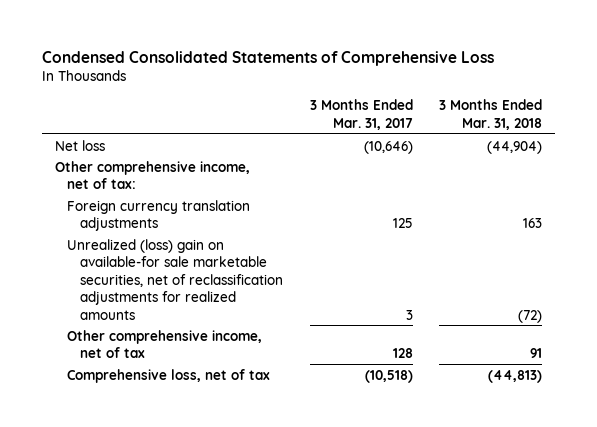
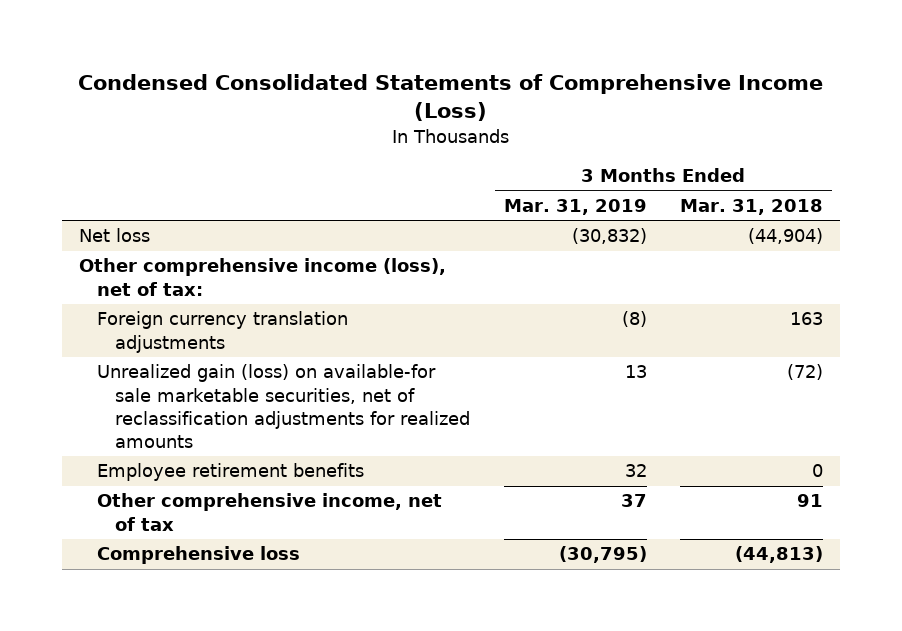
[41,50,494,66] Condensed Consolidated Statements of Comprehensive Loss -> [78,74,824,122] Condensed Consolidated Statements of Comprehensive Income (Loss)
[309,99,413,130] 3 Months Ended Mar. 31, 2017 -> none
none -> [503,198,647,215] Mar. 31, 2019
[54,160,250,190] Other comprehensive income, net of tax: -> [79,258,447,296] Other comprehensive income (loss), net of tax:
[67,238,284,320] Unrealized (loss) gain on available-for sale marketable securities, net of reclassification adjustments for realized amounts -> [96,364,470,449] Unrealized gain (loss) on available-for sale marketable securities, net of reclassification adjustments for realized amounts
none -> [96,463,364,482] Employee retirement benefits
[67,368,271,383] Comprehensive loss, net of tax -> [96,546,300,565] Comprehensive loss

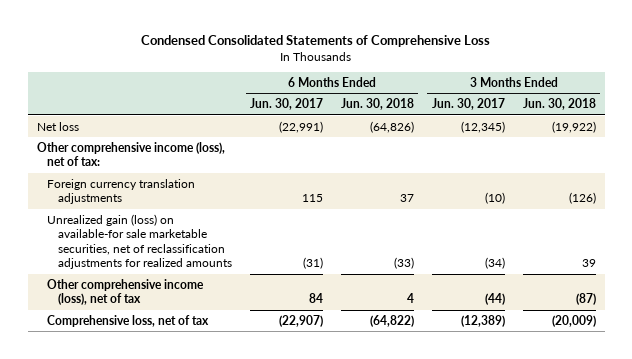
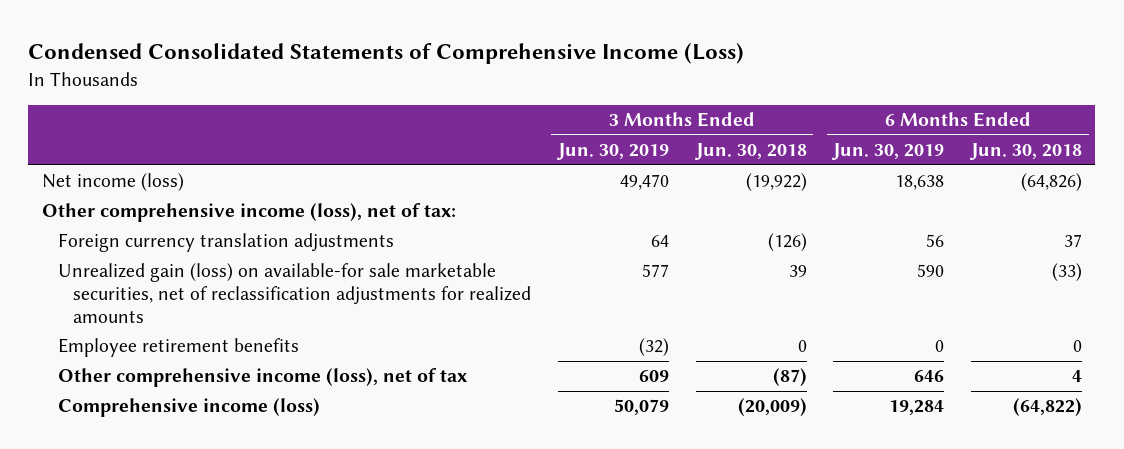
[141,35,491,48] Condensed Consolidated Statements of Comprehensive Loss -> [28,43,745,65] Condensed Consolidated Statements of Comprehensive Income (Loss)
[250,98,324,111] Jun. 30, 2017 -> none
[431,98,505,111] Jun. 30, 2017 -> none
none -> [557,143,670,161] Jun. 30, 2019
none -> [832,143,945,161] Jun. 30, 2019
[36,121,79,131] Net loss -> [41,173,184,192] Net income (loss)
none -> [57,338,299,358] Employee retirement benefits
[47,314,210,327] Comprehensive loss, net of tax -> [57,398,320,418] Comprehensive income (loss)

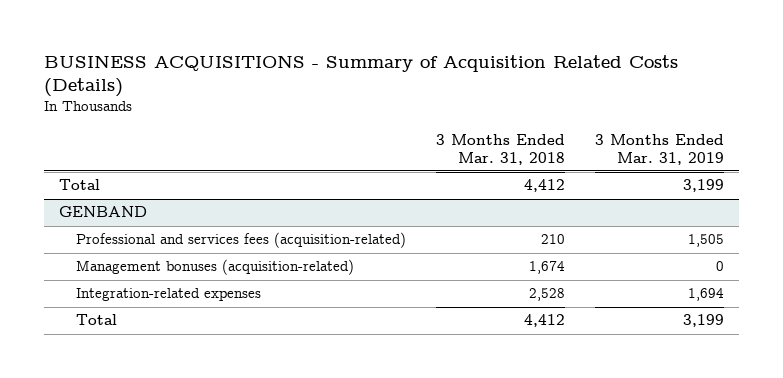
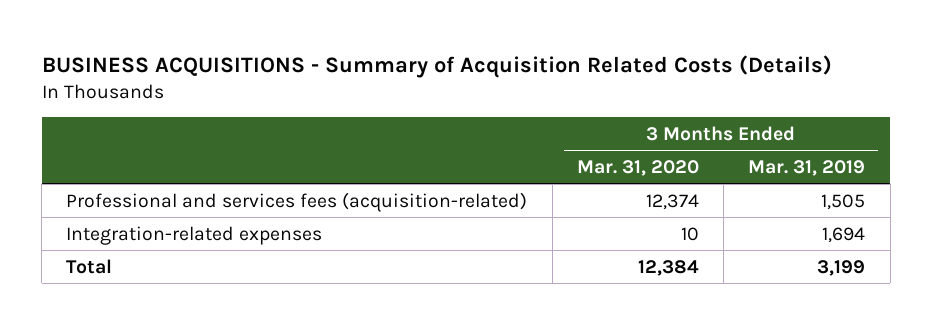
[436,133,566,165] 3 Months Ended Mar. 31, 2018 -> none
none -> [576,159,699,176] Mar. 31, 2020
[59,179,101,191] Total -> none
[59,206,148,218] GENBAND -> none
[76,259,355,276] Management bonuses (acquisition-related) -> none

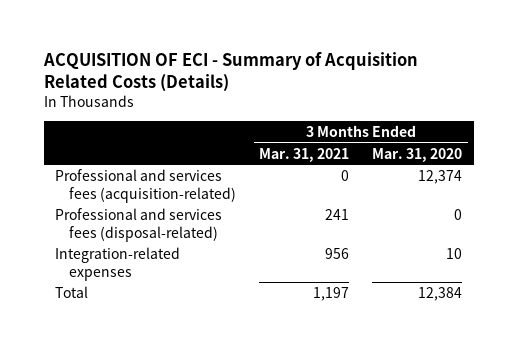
[41,54,832,78] BUSINESS ACQUISITIONS - Summary of Acquisition Related Costs (Details) -> [42,52,418,93] ACQUISITION OF ECI - Summary of Acquisition Related Costs (Details)
[748,159,866,176] Mar. 31, 2019 -> none
none -> [259,147,350,162] Mar. 31, 2021
none -> [55,207,223,242] Professional and services fees (disposal-related)

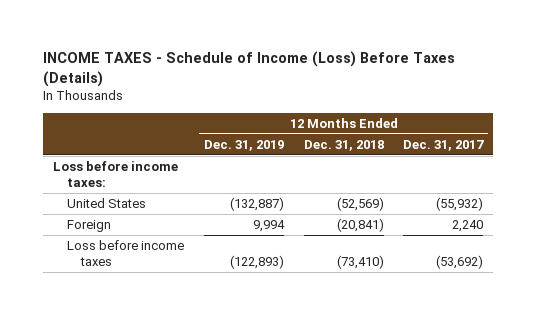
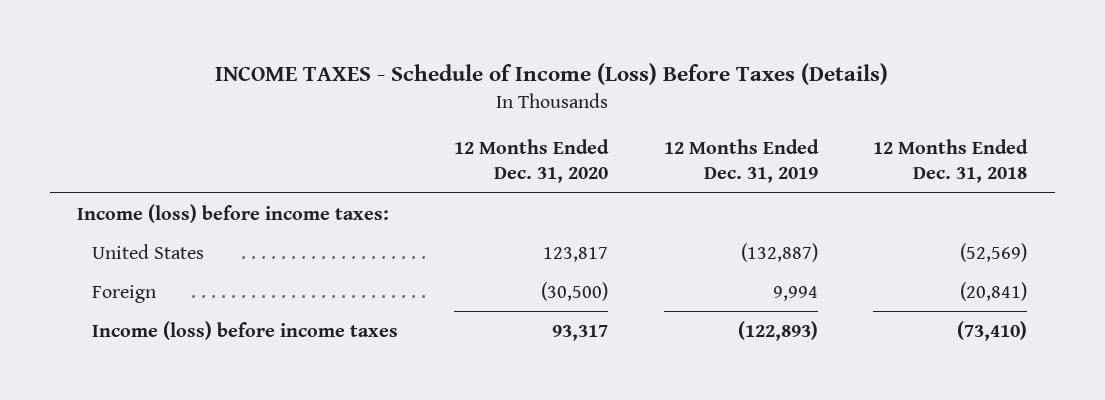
[403,139,485,151] Dec. 31, 2017 -> none
none -> [454,138,610,184] 12 Months Ended Dec. 31, 2020
[52,160,178,188] Loss before income taxes: -> [77,203,390,223] Income (loss) before income taxes:
[67,239,185,267] Loss before income taxes -> [92,320,399,340] Income (loss) before income taxes

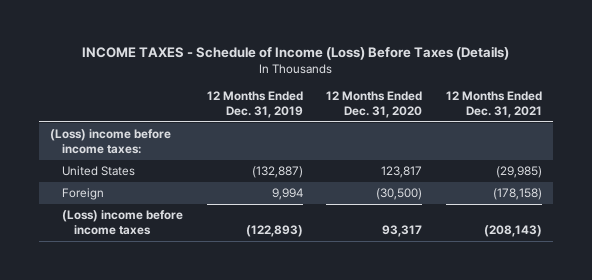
[873,138,1029,184] 12 Months Ended Dec. 31, 2018 -> none
none -> [445,91,542,118] 12 Months Ended Dec. 31, 2021
[77,203,390,223] Income (loss) before income taxes: -> [50,129,172,155] (Loss) income before income taxes:
[92,320,399,340] Income (loss) before income taxes -> [62,210,184,236] (Loss) income before income taxes

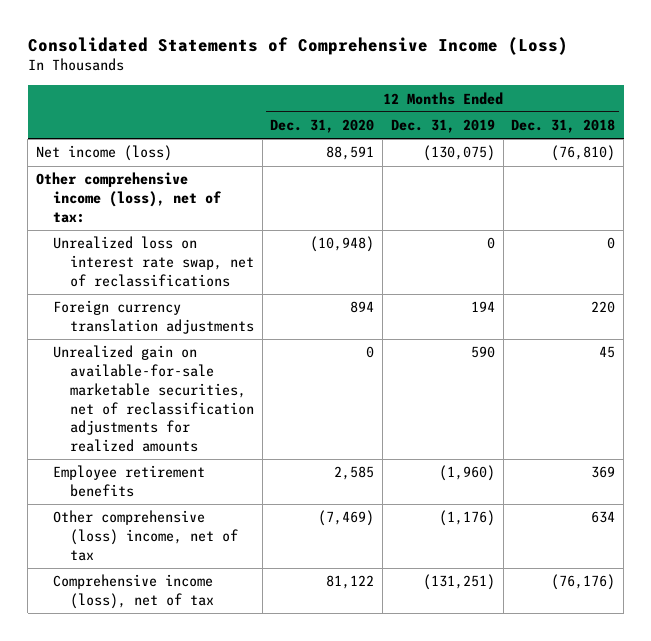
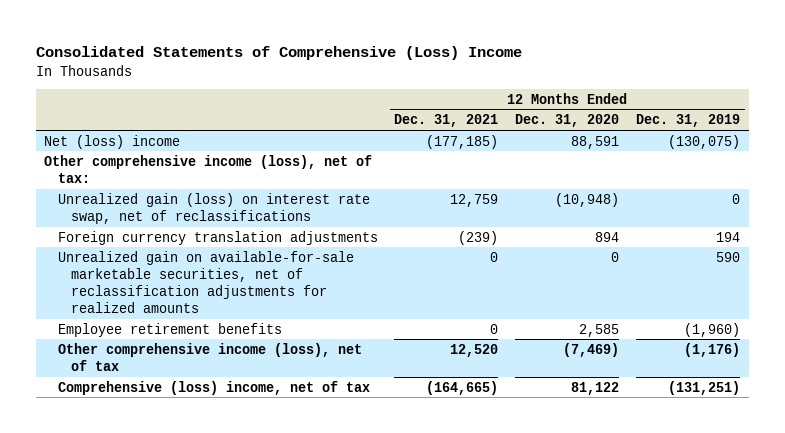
[27,36,568,55] Consolidated Statements of Comprehensive Income (Loss) -> [36,46,523,61] Consolidated Statements of Comprehensive (Loss) Income
[511,119,616,134] Dec. 31, 2018 -> none
none -> [394,114,499,128] Dec. 31, 2021
[36,145,173,162] Net income (loss) -> [44,134,181,149] Net (loss) income
[53,236,254,287] Unrealized loss on interest rate swap, net of reclassifications -> [57,192,370,224] Unrealized gain (loss) on interest rate swap, net of reclassifications
[53,510,238,561] Other comprehensive (loss) income, net of tax -> [57,342,362,371] Other comprehensive income (loss), net of tax
[53,574,214,610] Comprehensive income (loss), net of tax -> [57,380,370,395] Comprehensive (loss) income, net of tax

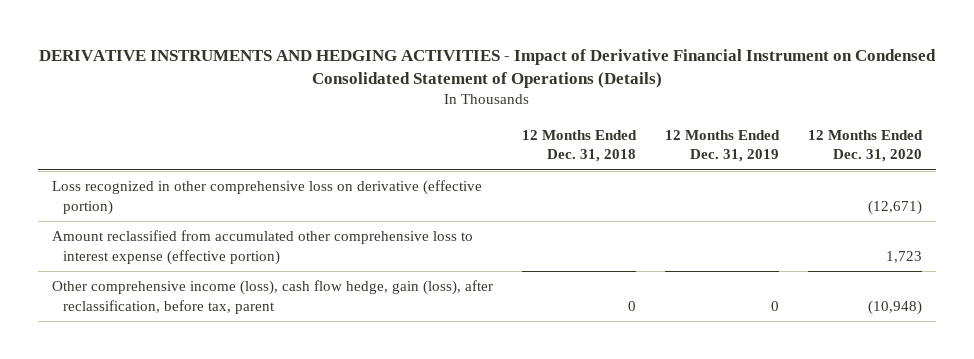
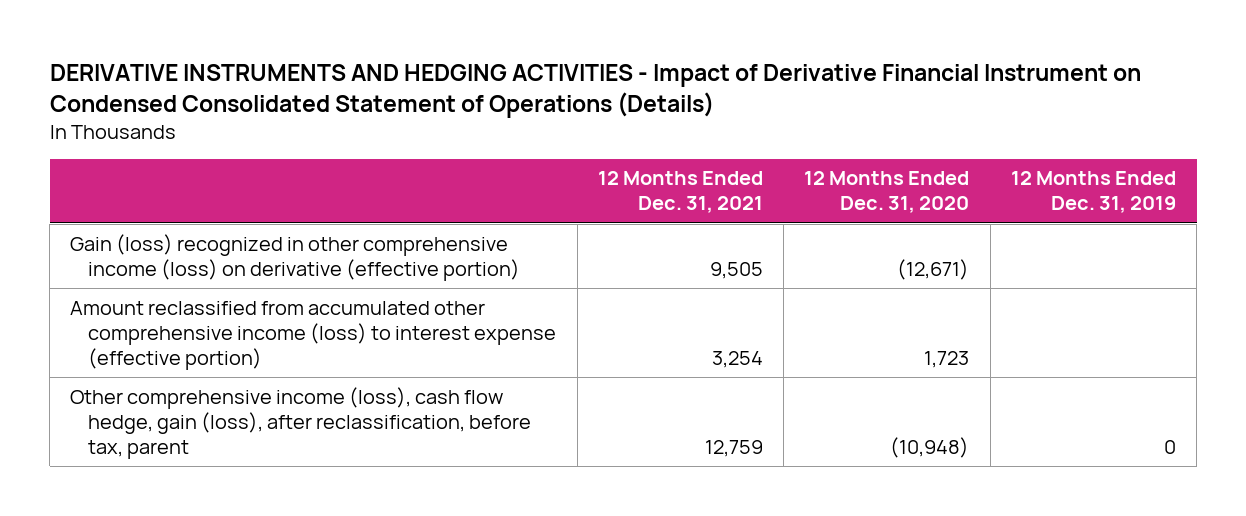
[522,129,638,162] 12 Months Ended Dec. 31, 2018 -> none
none -> [597,171,763,214] 12 Months Ended Dec. 31, 2021
[52,180,483,215] Loss recognized in other comprehensive loss on derivative (effective portion) -> [70,233,521,281] Gain (loss) recognized in other comprehensive income (loss) on derivative (effective portion)
[52,230,474,265] Amount reclassified from accumulated other comprehensive loss to interest expense (effective portion) -> [70,300,557,371] Amount reclassified from accumulated other comprehensive income (loss) to interest expense (effective portion)

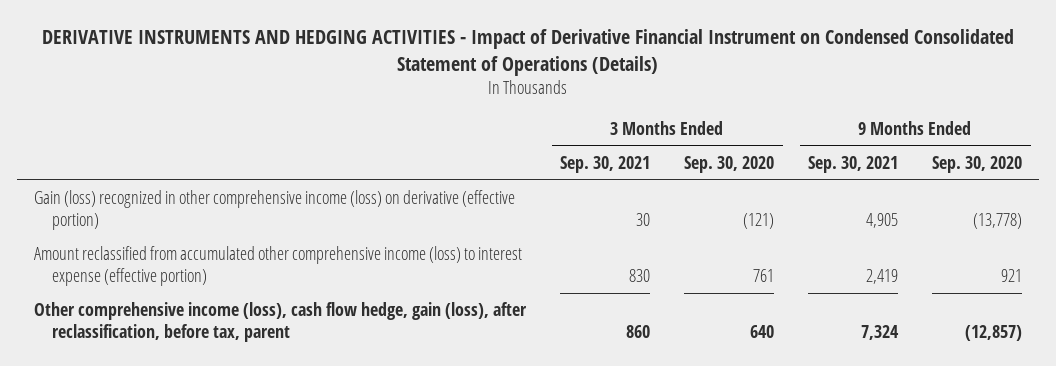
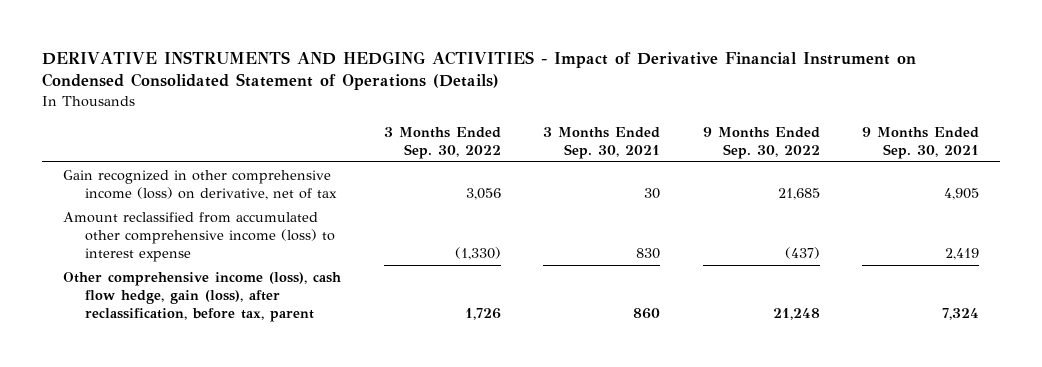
[684,155,775,173] Sep. 30, 2020 -> none
[932,155,1023,173] Sep. 30, 2020 -> none
none -> [383,126,501,159] 3 Months Ended Sep. 30, 2022
none -> [702,126,820,159] 9 Months Ended Sep. 30, 2022
[34,190,516,230] Gain (loss) recognized in other comprehensive income (loss) on derivative (effective portion) -> [63,169,337,200] Gain recognized in other comprehensive income (loss) on derivative, net of tax
[34,246,523,286] Amount reclassified from accumulated other comprehensive income (loss) to interest expense (effective portion) -> [63,211,335,263] Amount reclassified from accumulated other comprehensive income (loss) to interest expense

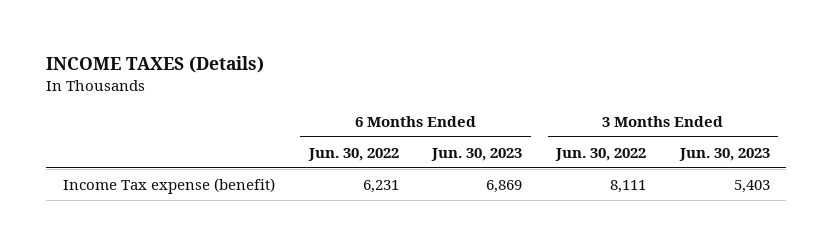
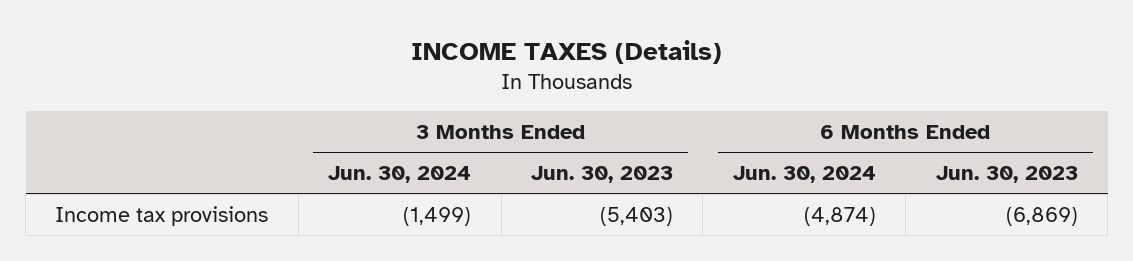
[307,147,399,161] Jun. 30, 2022 -> none
[554,147,646,161] Jun. 30, 2022 -> none
none -> [328,166,472,184] Jun. 30, 2024
none -> [732,166,876,184] Jun. 30, 2024
[63,177,276,194] Income Tax expense (benefit) -> [55,206,269,227] Income tax provisions
[486,179,523,193] 6,869 -> [1005,207,1078,227] (6,869)
[733,179,770,193] 5,403 -> [600,207,674,227] (5,403)

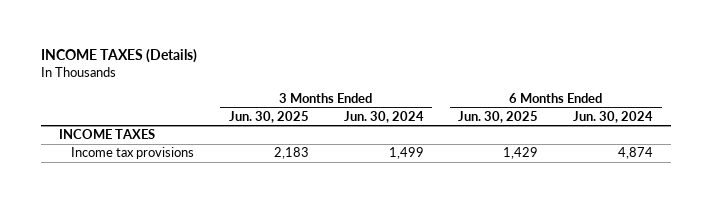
[531,166,674,184] Jun. 30, 2023 -> none
[935,166,1078,184] Jun. 30, 2023 -> none
none -> [228,110,309,123] Jun. 30, 2025
none -> [458,110,539,123] Jun. 30, 2025
none -> [58,129,155,140] INCOME TAXES
[403,207,472,227] (1,499) -> [388,147,424,160] 1,499
[803,207,876,227] (4,874) -> [618,147,654,160] 4,874

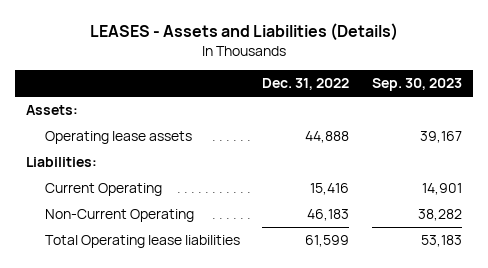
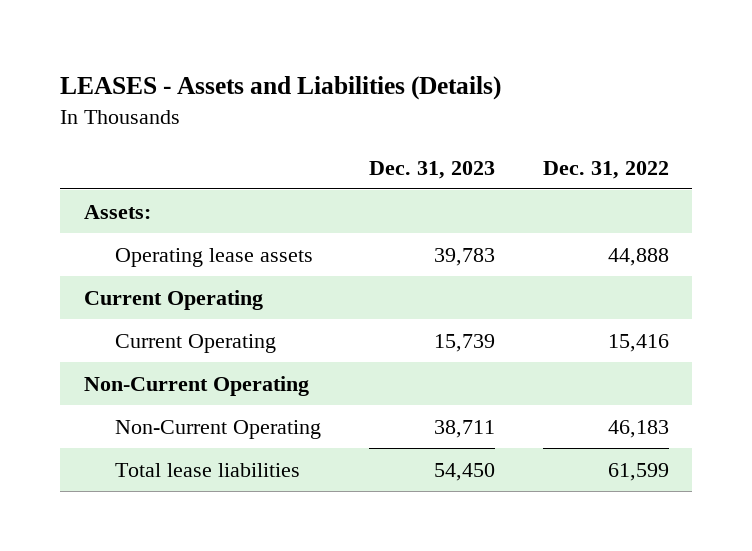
[371,78,462,92] Sep. 30, 2023 -> none
none -> [368,160,495,179] Dec. 31, 2023
[26,157,98,168] Liabilities: -> none
none -> [83,289,263,310] Current Operating
none -> [83,375,309,396] Non-Current Operating
[44,235,240,249] Total Operating lease liabilities -> [114,462,300,477] Total lease liabilities

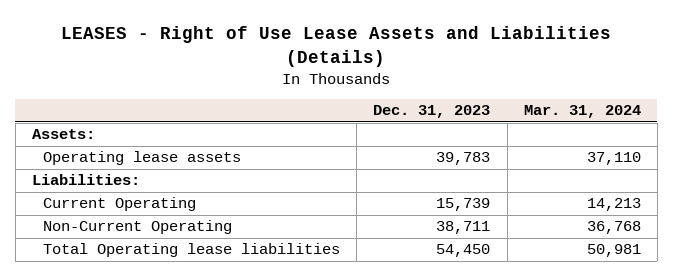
[59,76,501,101] LEASES - Assets and Liabilities (Details) -> [61,26,612,67] LEASES - Right of Use Lease Assets and Liabilities (Details)
[542,160,669,179] Dec. 31, 2022 -> none
none -> [523,105,641,119] Mar. 31, 2024
[83,289,263,310] Current Operating -> none
none -> [32,174,141,186] Liabilities:
[83,375,309,396] Non-Current Operating -> none
[114,462,300,477] Total lease liabilities -> [43,243,341,258] Total Operating lease liabilities

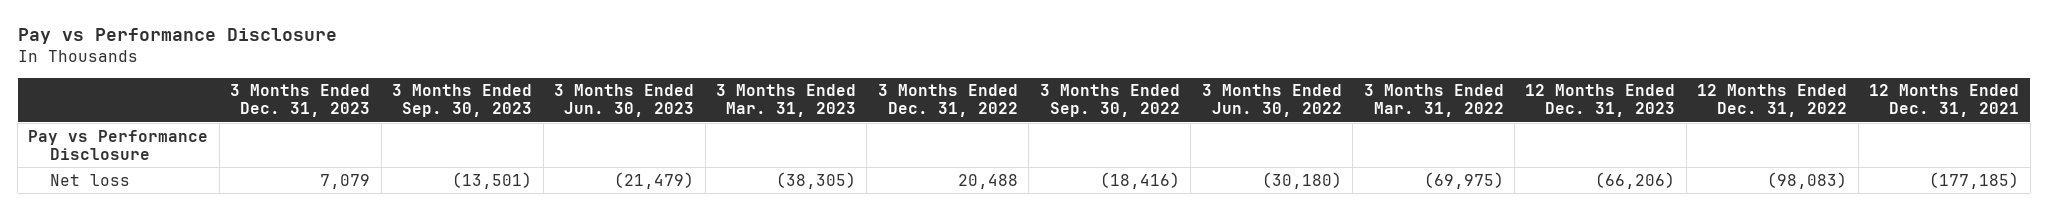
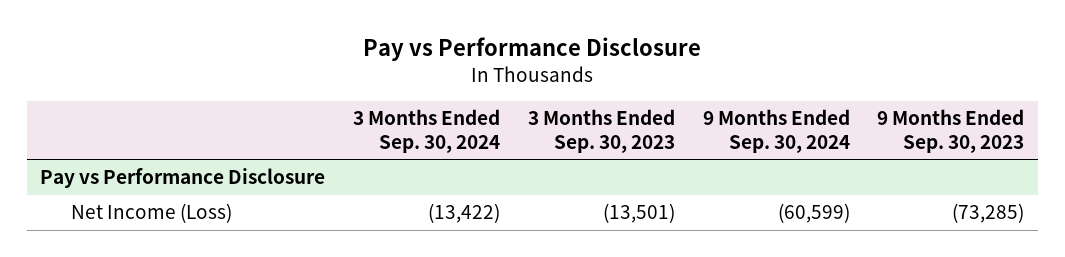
[230,84,371,118] 3 Months Ended Dec. 31, 2023 -> none
[554,84,695,118] 3 Months Ended Jun. 30, 2023 -> none
[716,84,857,118] 3 Months Ended Mar. 31, 2023 -> none
[877,84,1018,118] 3 Months Ended Dec. 31, 2022 -> none
[1039,84,1180,118] 3 Months Ended Sep. 30, 2022 -> none
[1201,84,1342,118] 3 Months Ended Jun. 30, 2022 -> none
[1363,84,1504,118] 3 Months Ended Mar. 31, 2022 -> none
[1525,84,1676,118] 12 Months Ended Dec. 31, 2023 -> none
[1697,84,1848,118] 12 Months Ended Dec. 31, 2022 -> none
[1869,84,2020,118] 12 Months Ended Dec. 31, 2021 -> none
none -> [353,108,501,153] 3 Months Ended Sep. 30, 2024
none -> [702,108,850,153] 9 Months Ended Sep. 30, 2024
none -> [877,108,1025,153] 9 Months Ended Sep. 30, 2023
[50,173,131,186] Net loss -> [70,203,232,224] Net Income (Loss)

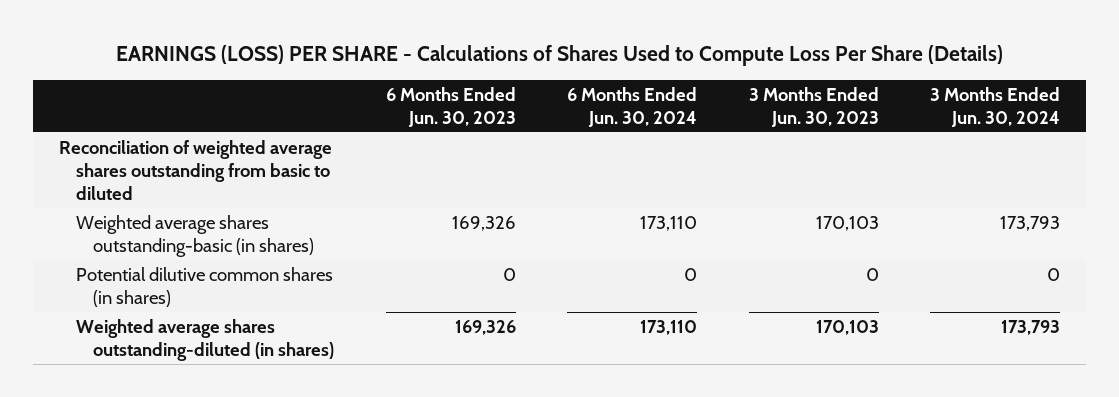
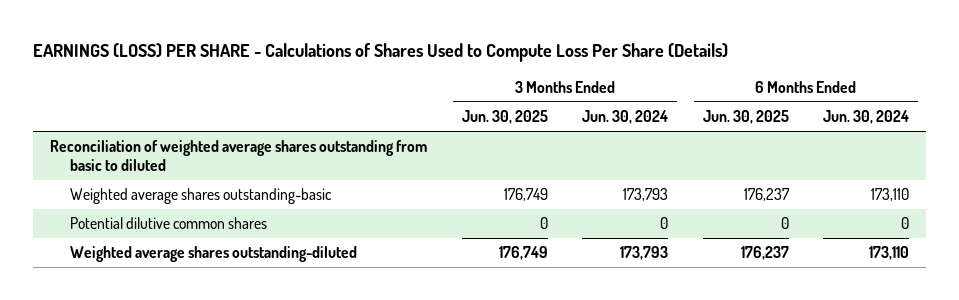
[385,86,516,127] 6 Months Ended Jun. 30, 2023 -> none
[748,86,879,127] 3 Months Ended Jun. 30, 2023 -> none
none -> [461,110,548,125] Jun. 30, 2025
none -> [702,110,789,125] Jun. 30, 2025
[75,215,314,257] Weighted average shares outstanding-basic (in shares) -> [70,188,333,205] Weighted average shares outstanding-basic
[75,267,333,307] Potential dilutive common shares (in shares) -> [70,217,268,230] Potential dilutive common shares
[75,319,334,361] Weighted average shares outstanding-diluted (in shares) -> [70,246,358,263] Weighted average shares outstanding-diluted

